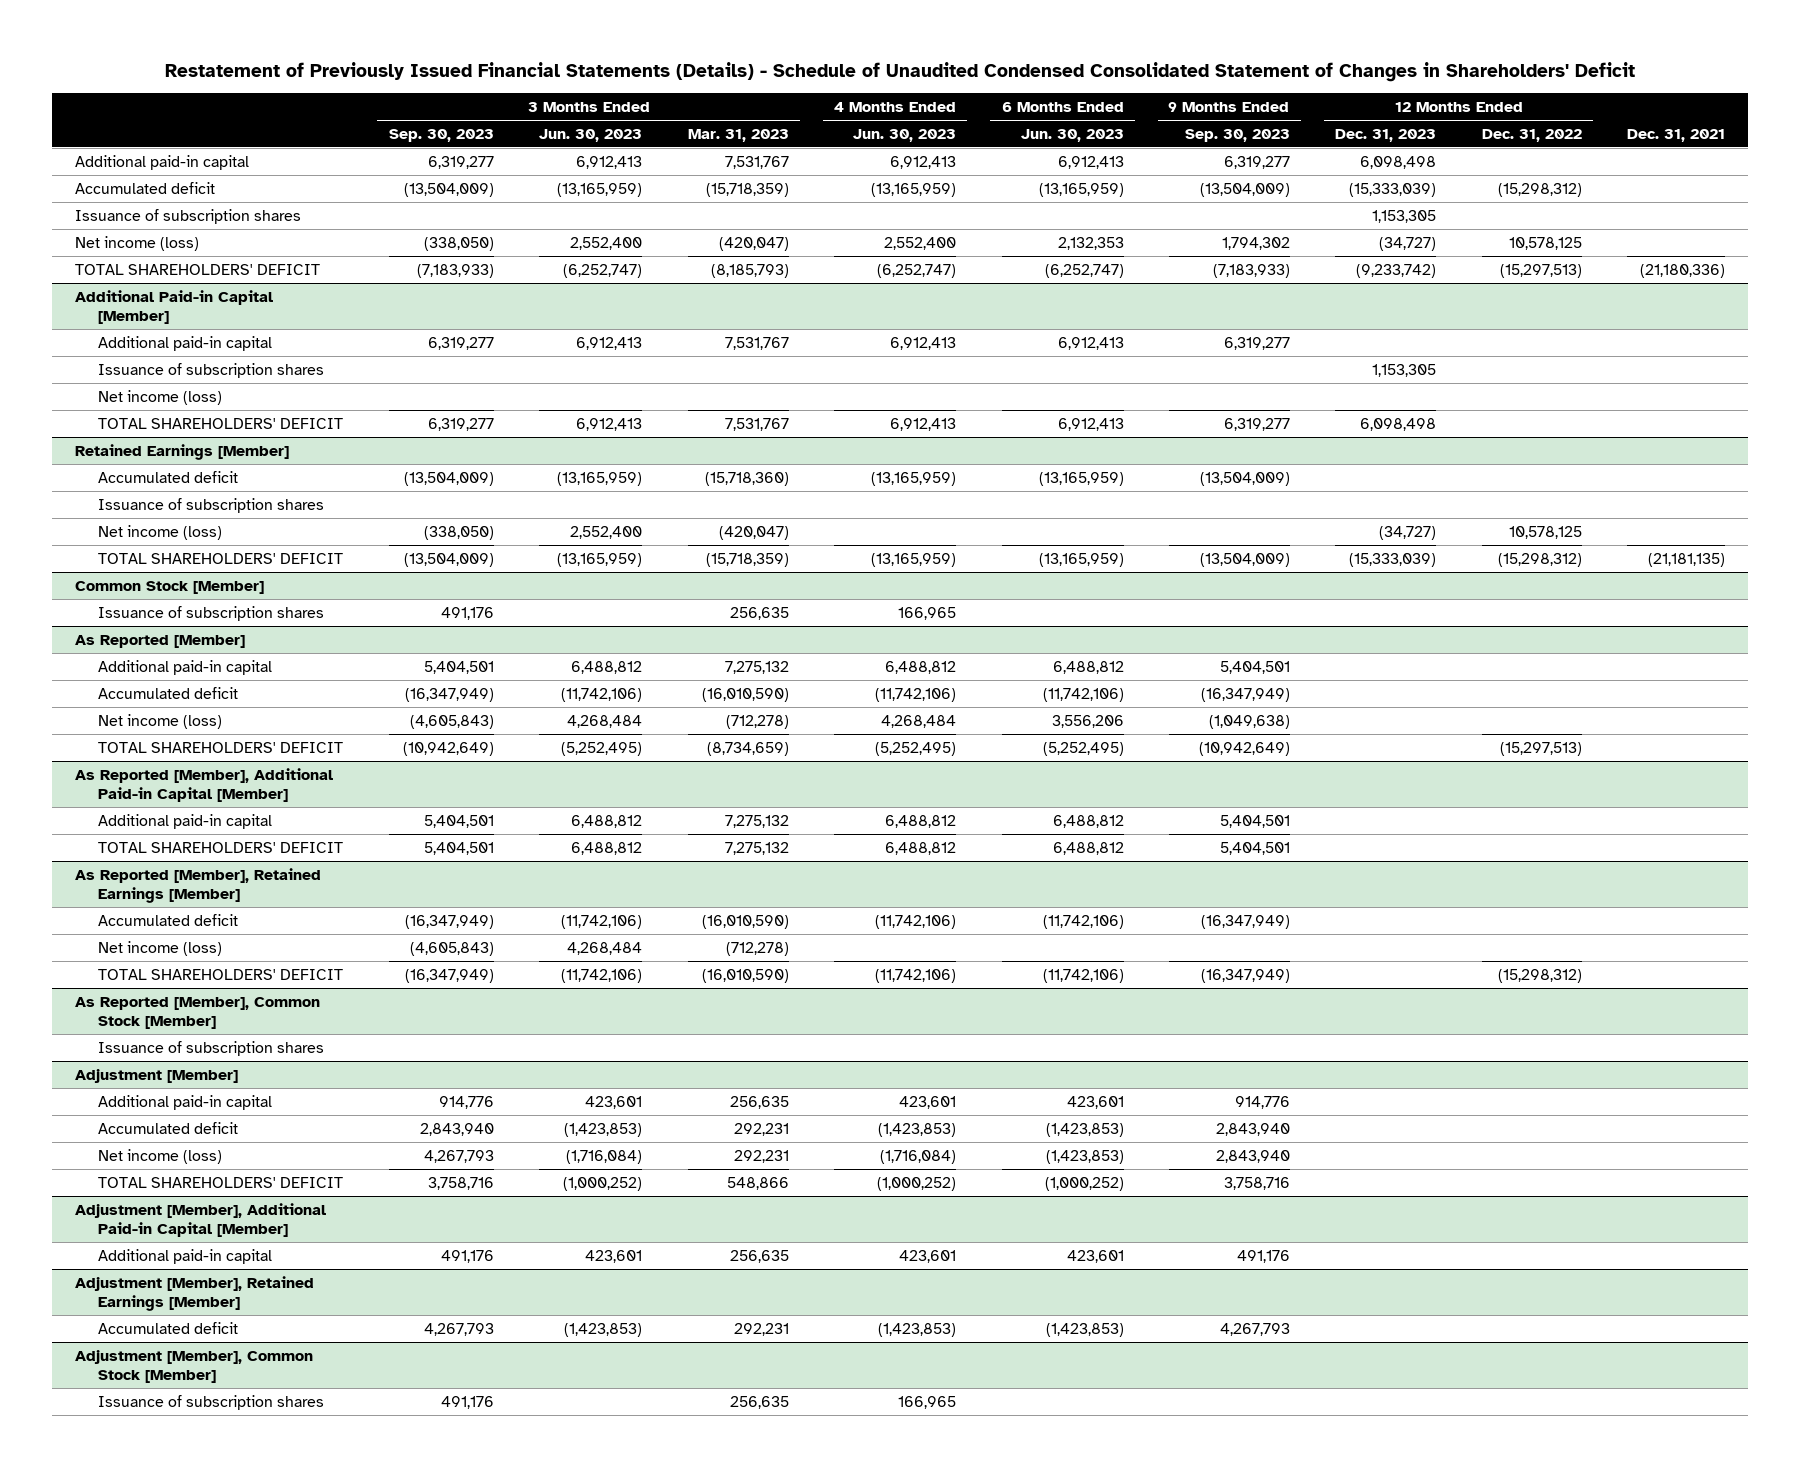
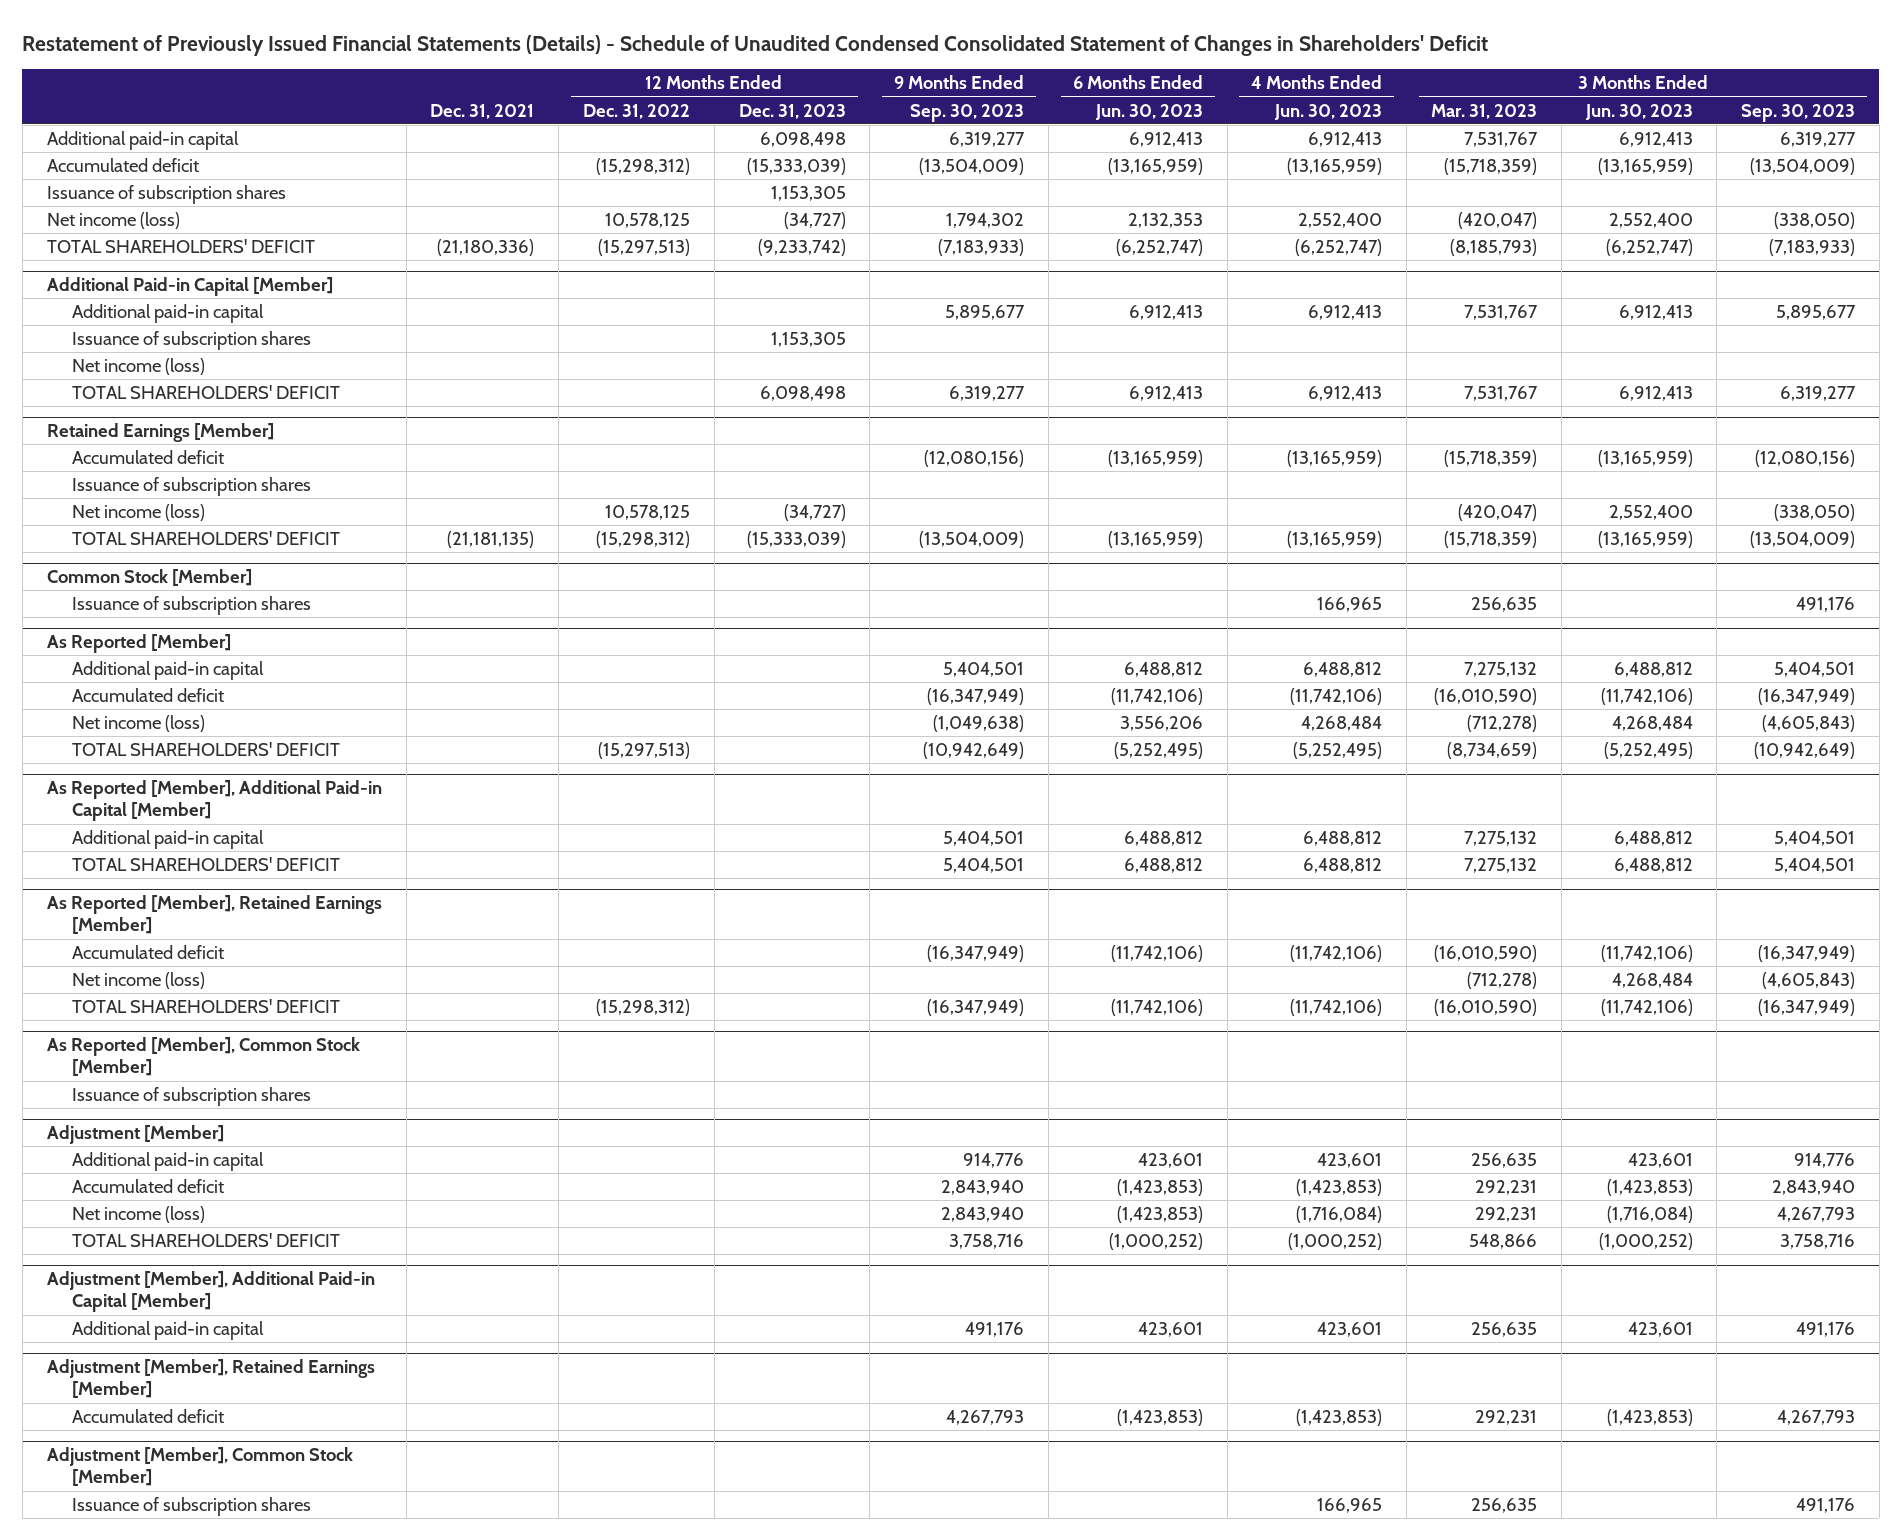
[427,336,494,350] 6,319,277 -> [1776,305,1857,321] 5,895,677
[1223,336,1290,350] 6,319,277 -> [945,305,1026,321] 5,895,677
[403,471,494,486] (13,504,009) -> [1755,450,1856,468] (12,080,156)
[704,471,789,486] (15,718,360) -> [1443,450,1537,468] (15,718,359)
[1199,471,1290,486] (13,504,009) -> [924,450,1025,468] (12,080,156)

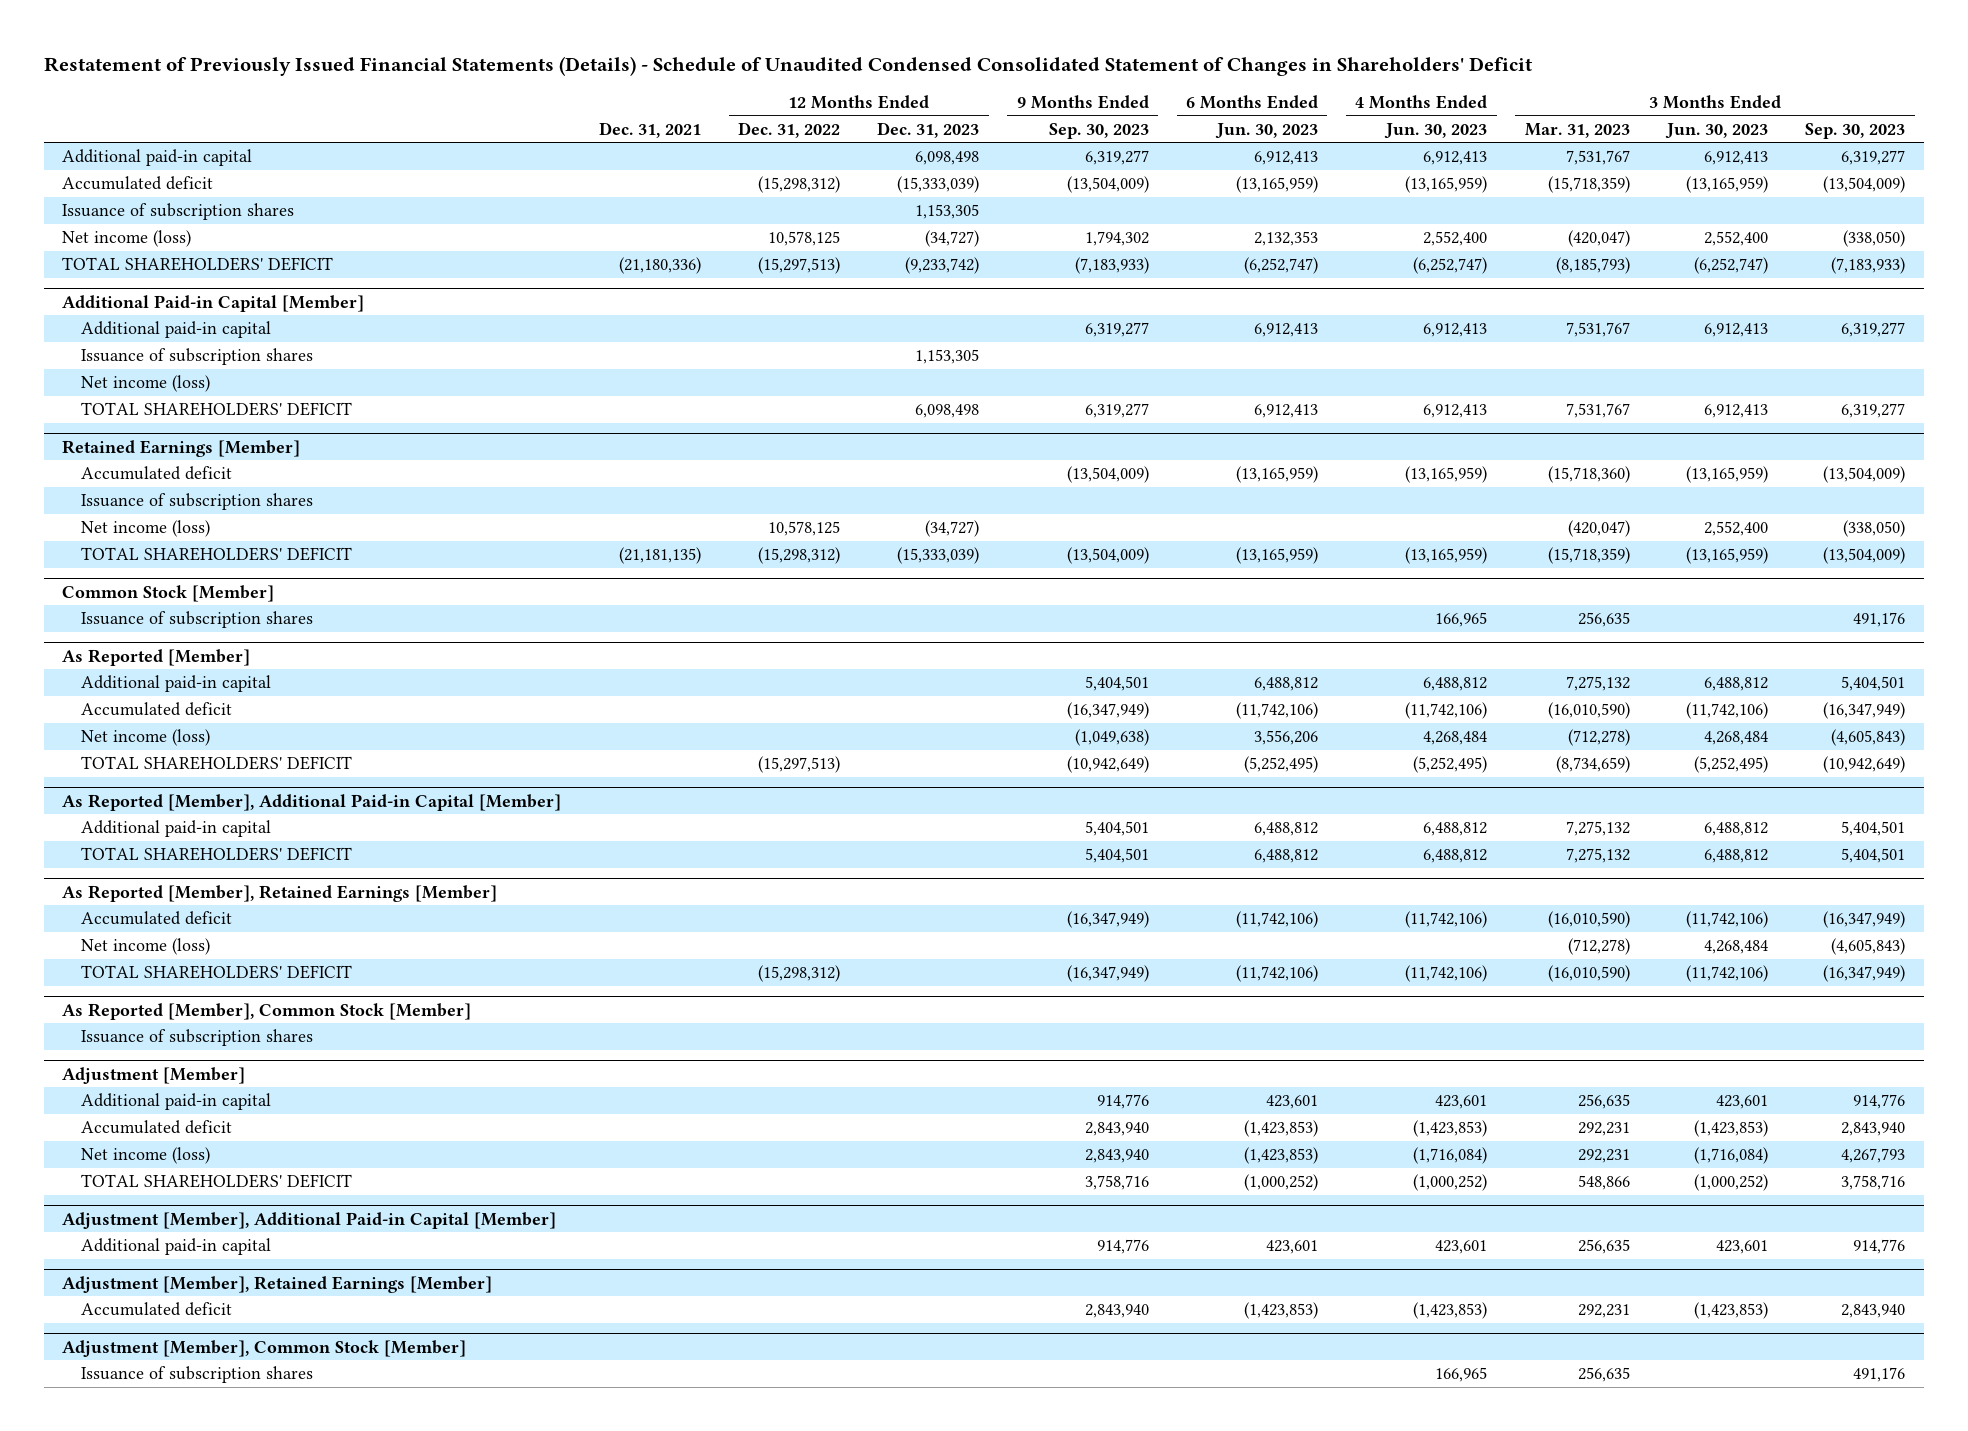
[945,305,1026,321] 5,895,677 -> [1084,322,1149,338] 6,319,277
[1776,305,1857,321] 5,895,677 -> [1841,322,1906,338] 6,319,277
[924,450,1025,468] (12,080,156) -> [1066,466,1149,484] (13,504,009)
[1443,450,1537,468] (15,718,359) -> [1547,466,1630,484] (15,718,360)
[1755,450,1856,468] (12,080,156) -> [1823,466,1906,484] (13,504,009)
[965,1322,1025,1338] 491,176 -> [1096,1239,1149,1255] 914,776
[1796,1322,1856,1338] 491,176 -> [1853,1239,1906,1255] 914,776
[946,1410,1025,1426] 4,267,793 -> [1084,1304,1149,1319] 2,843,940
[1777,1410,1856,1426] 4,267,793 -> [1841,1304,1906,1319] 2,843,940

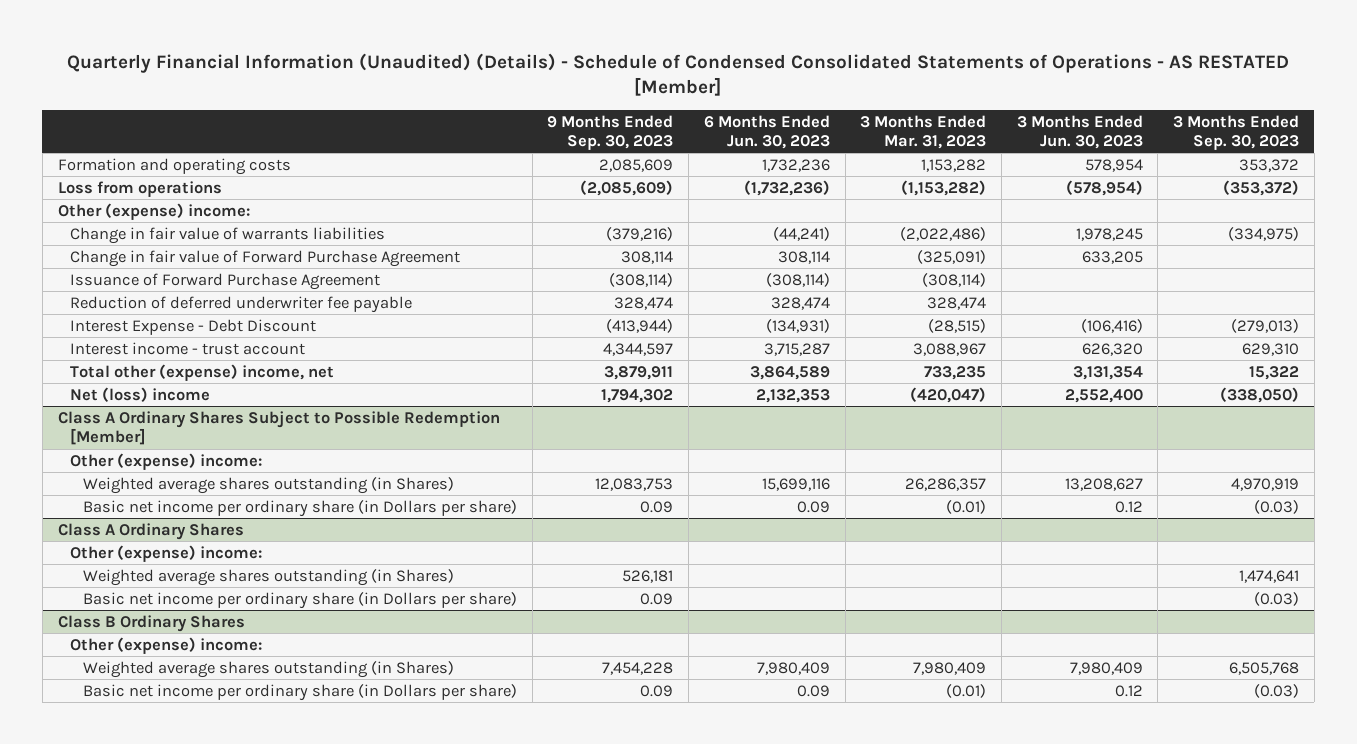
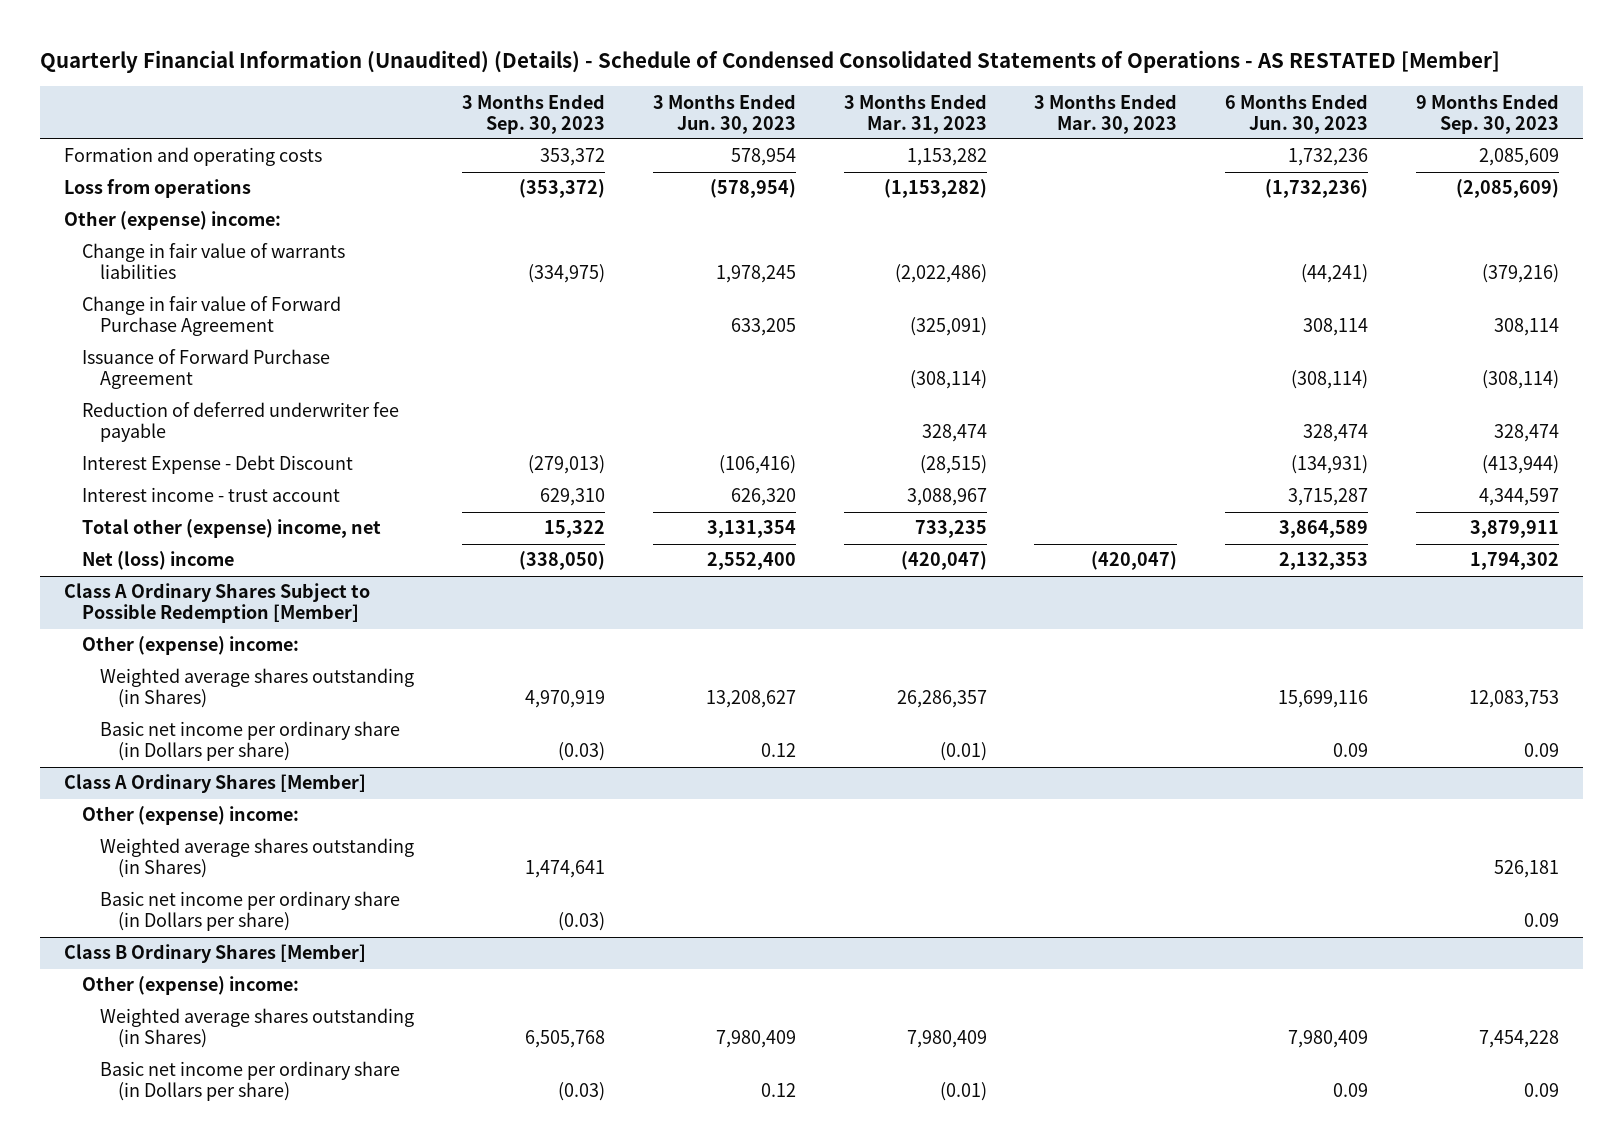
none -> [1034,93,1178,134] 3 Months Ended Mar. 30, 2023
[57,522,244,540] Class A Ordinary Shares -> [64,774,367,794] Class A Ordinary Shares [Member]
[57,614,245,632] Class B Ordinary Shares -> [64,944,367,964] Class B Ordinary Shares [Member]

